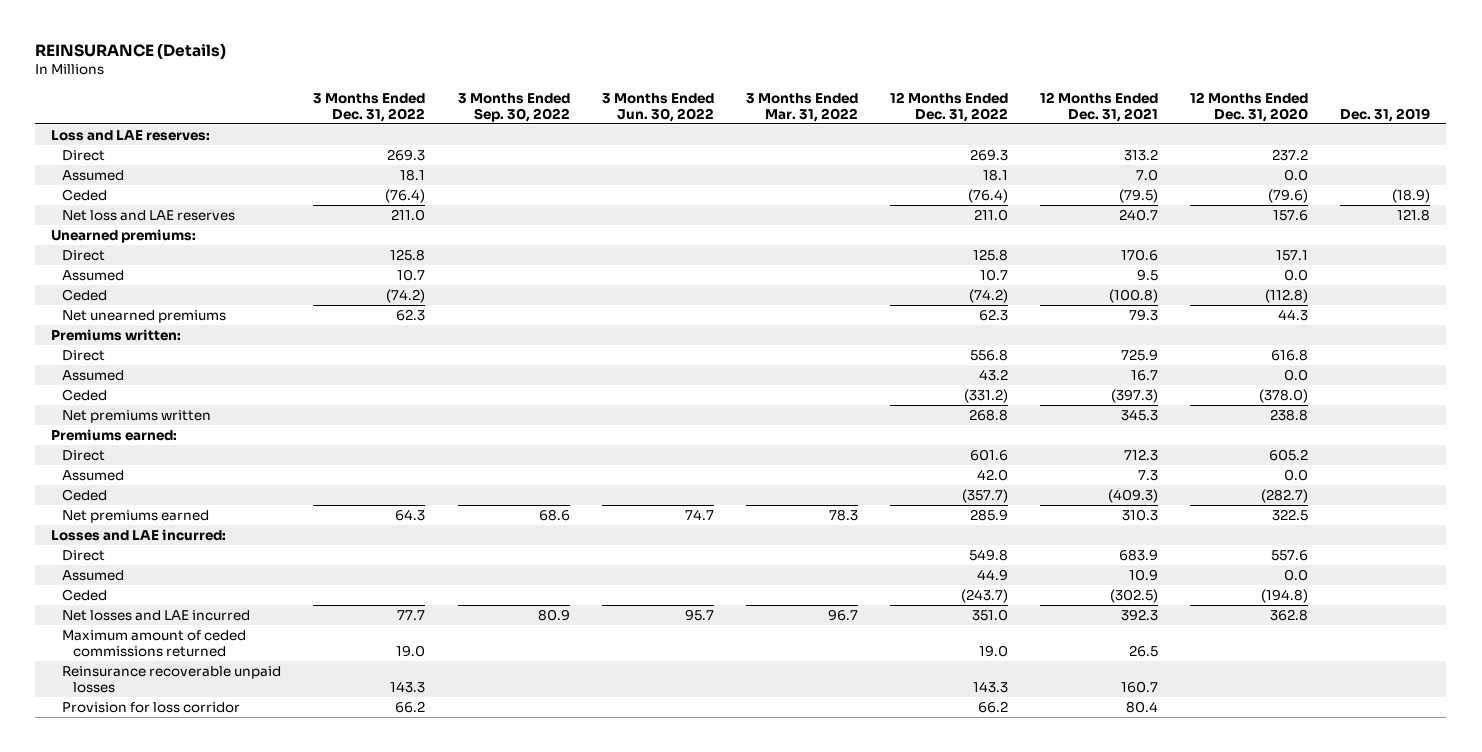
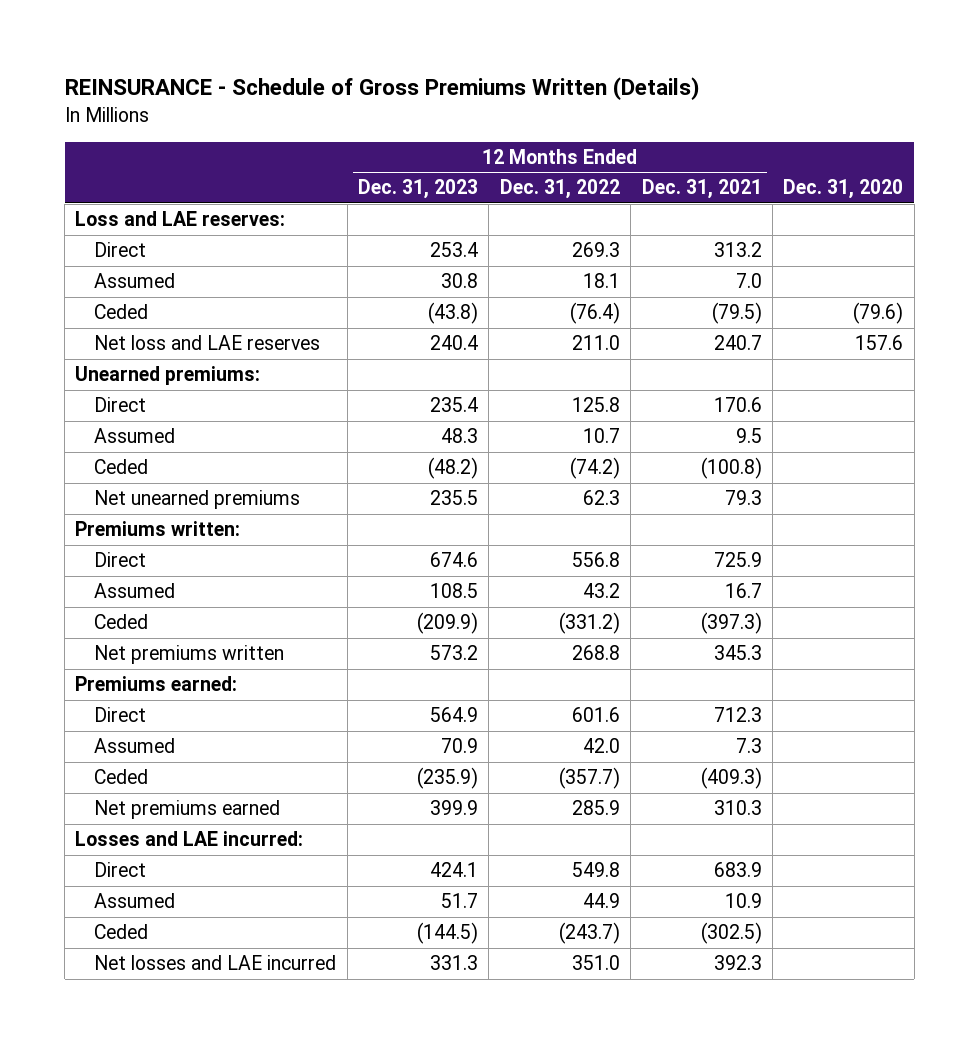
[35,43,227,60] REINSURANCE (Details) -> [64,77,699,101] REINSURANCE - Schedule of Gross Premiums Written (Details)
[313,92,426,122] 3 Months Ended Dec. 31, 2022 -> none
[457,92,570,122] 3 Months Ended Sep. 30, 2022 -> none
[601,92,714,122] 3 Months Ended Jun. 30, 2022 -> none
[745,92,858,122] 3 Months Ended Mar. 31, 2022 -> none
[1190,91,1309,122] 12 Months Ended Dec. 31, 2020 -> none
[1340,107,1431,122] Dec. 31, 2019 -> none
none -> [357,179,478,200] Dec. 31, 2023
none -> [783,179,904,200] Dec. 31, 2020
[62,629,247,657] Maximum amount of ceded commissions returned -> none
[62,665,282,693] Reinsurance recoverable unpaid losses -> none
[62,701,241,713] Provision for loss corridor -> none

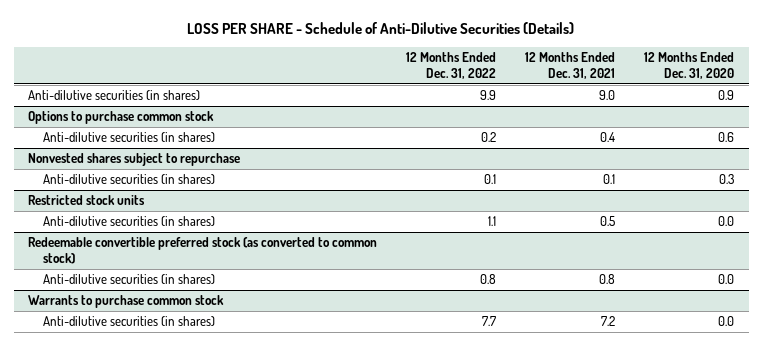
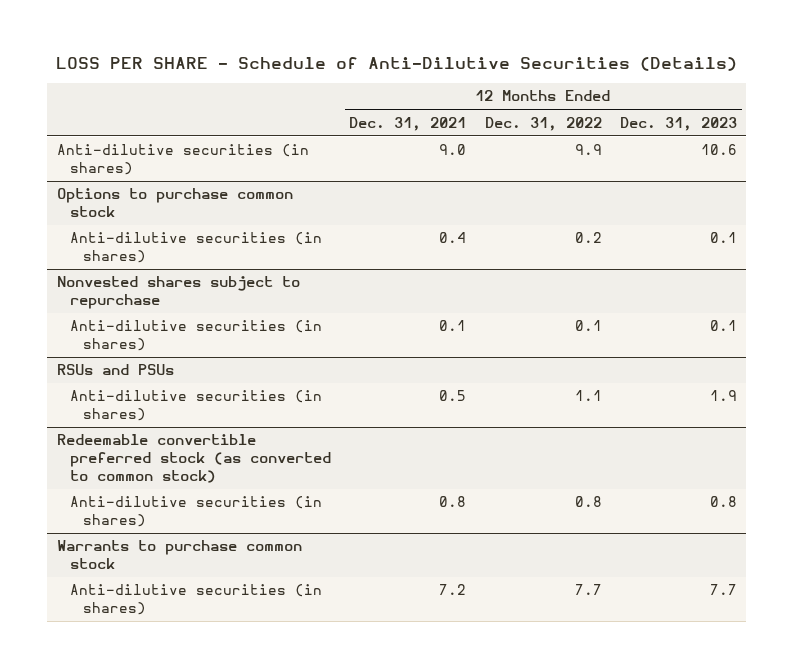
[644,52,735,80] 12 Months Ended Dec. 31, 2020 -> none
none -> [620,116,738,131] Dec. 31, 2023
[28,195,146,206] Restricted stock units -> [56,364,174,376] RSUs and PSUs

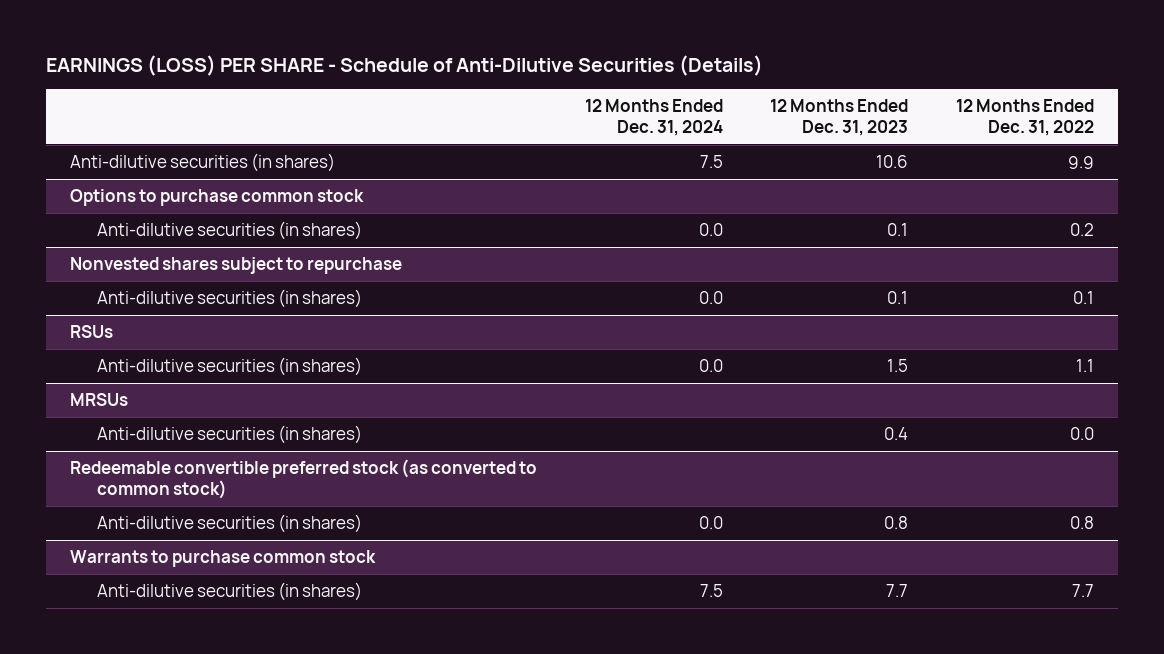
[55,57,737,72] LOSS PER SHARE - Schedule of Anti-Dilutive Securities (Details) -> [46,55,764,77] EARNINGS (LOSS) PER SHARE - Schedule of Anti-Dilutive Securities (Details)
[349,116,467,131] Dec. 31, 2021 -> none
none -> [584,99,723,137] 12 Months Ended Dec. 31, 2024
[56,364,174,376] RSUs and PSUs -> [69,325,113,339] RSUs
[710,390,738,402] 1.9 -> [887,359,909,373] 1.5
none -> [69,393,128,407] MRSUs
none -> [96,425,362,445] Anti-dilutive securities (in shares)

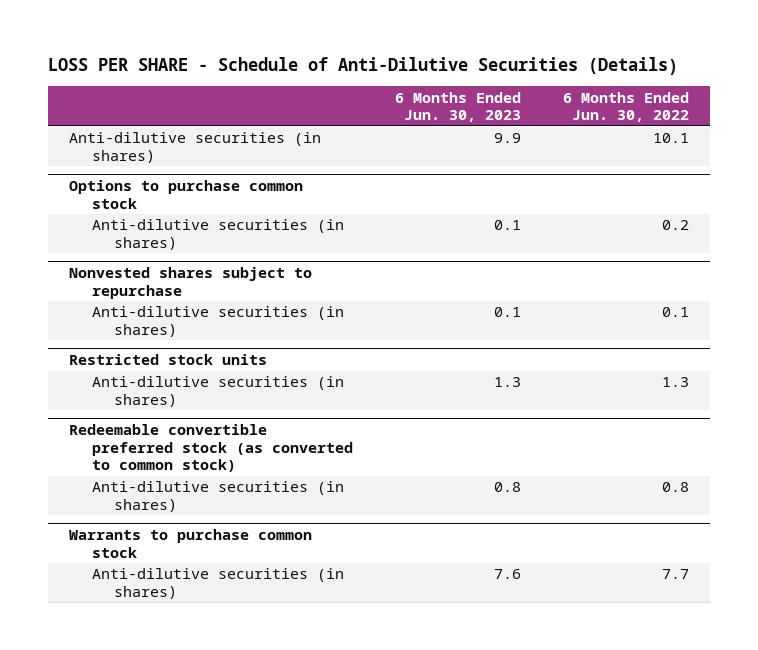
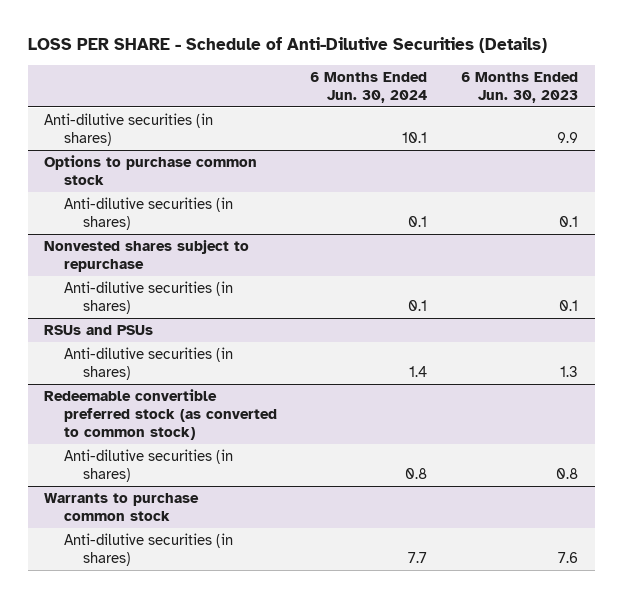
[562,91,689,123] 6 Months Ended Jun. 30, 2022 -> none
none -> [310,71,428,103] 6 Months Ended Jun. 30, 2024
[69,354,268,366] Restricted stock units -> [44,324,154,335] RSUs and PSUs

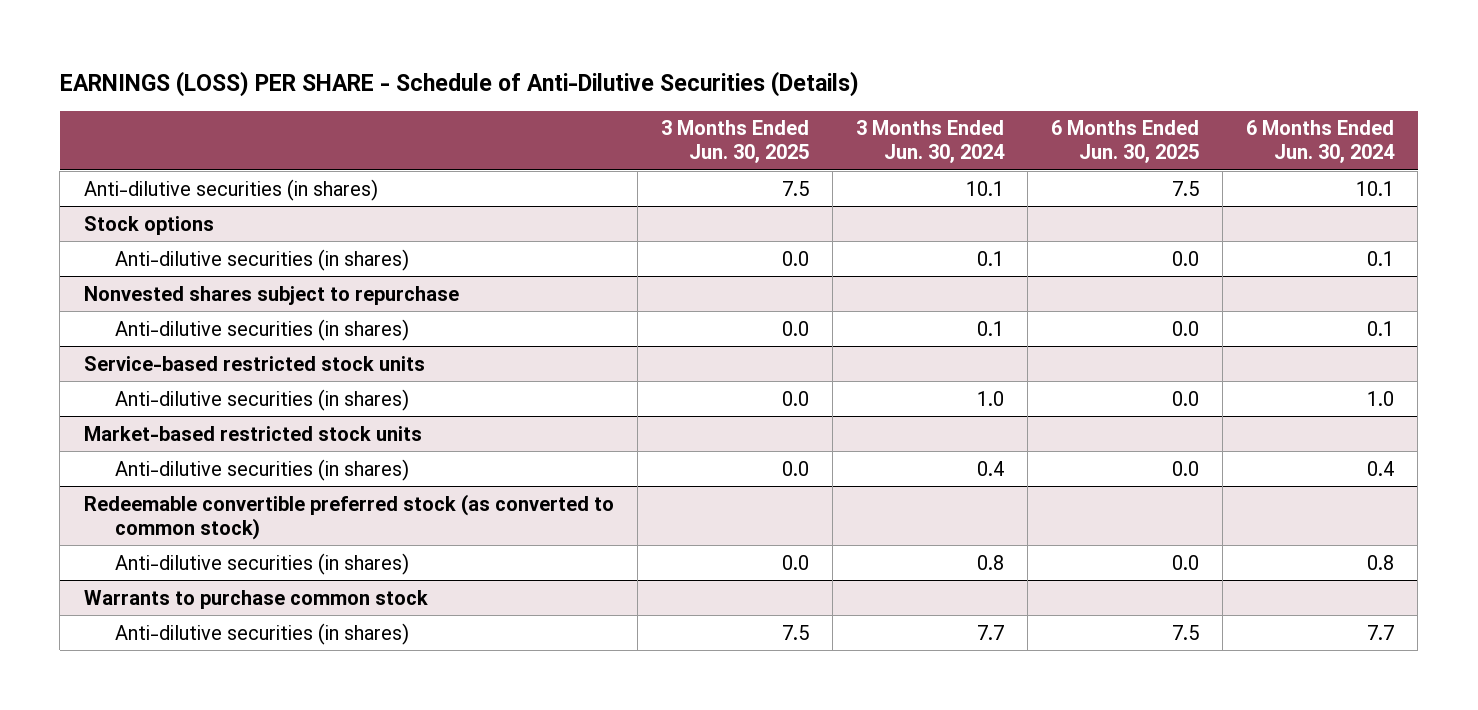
[27,37,547,54] LOSS PER SHARE - Schedule of Anti-Dilutive Securities (Details) -> [59,70,859,97] EARNINGS (LOSS) PER SHARE - Schedule of Anti-Dilutive Securities (Details)
[460,71,578,103] 6 Months Ended Jun. 30, 2023 -> none
none -> [660,120,809,164] 3 Months Ended Jun. 30, 2025
none -> [855,120,1005,164] 3 Months Ended Jun. 30, 2024
none -> [1051,120,1200,164] 6 Months Ended Jun. 30, 2025
[44,154,258,186] Options to purchase common stock -> [83,215,214,235] Stock options
[44,324,154,335] RSUs and PSUs -> none
none -> [83,355,425,371] Service-based restricted stock units
[409,366,428,378] 1.4 -> [1367,390,1395,406] 1.0
none -> [83,425,422,441] Market-based restricted stock units
none -> [114,458,409,481] Anti-dilutive securities (in shares)

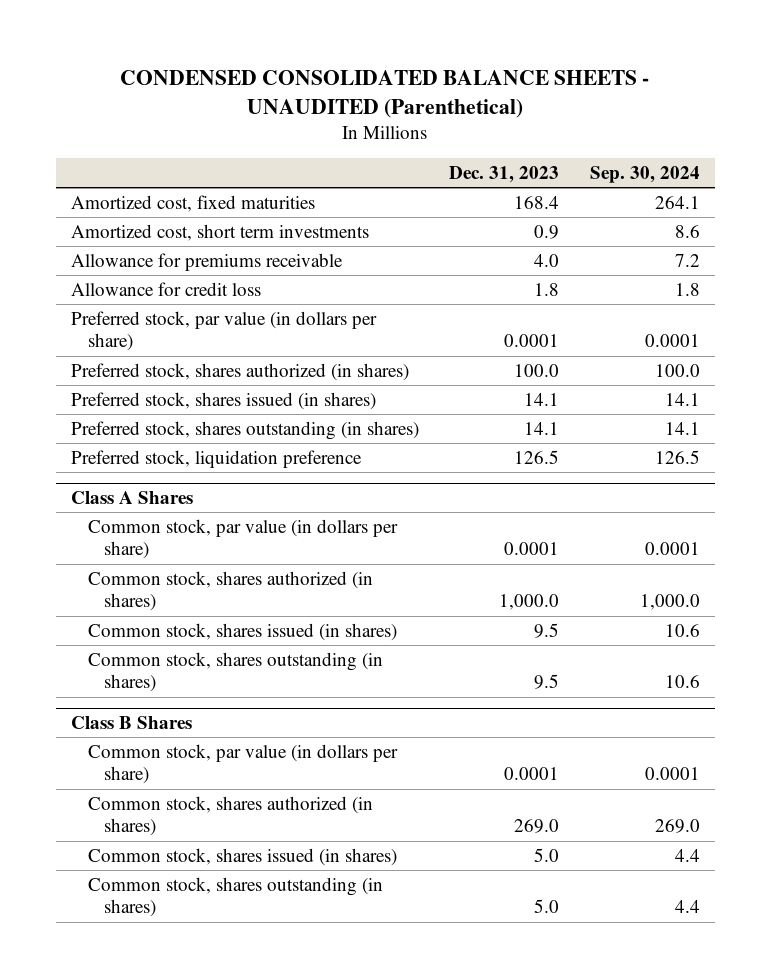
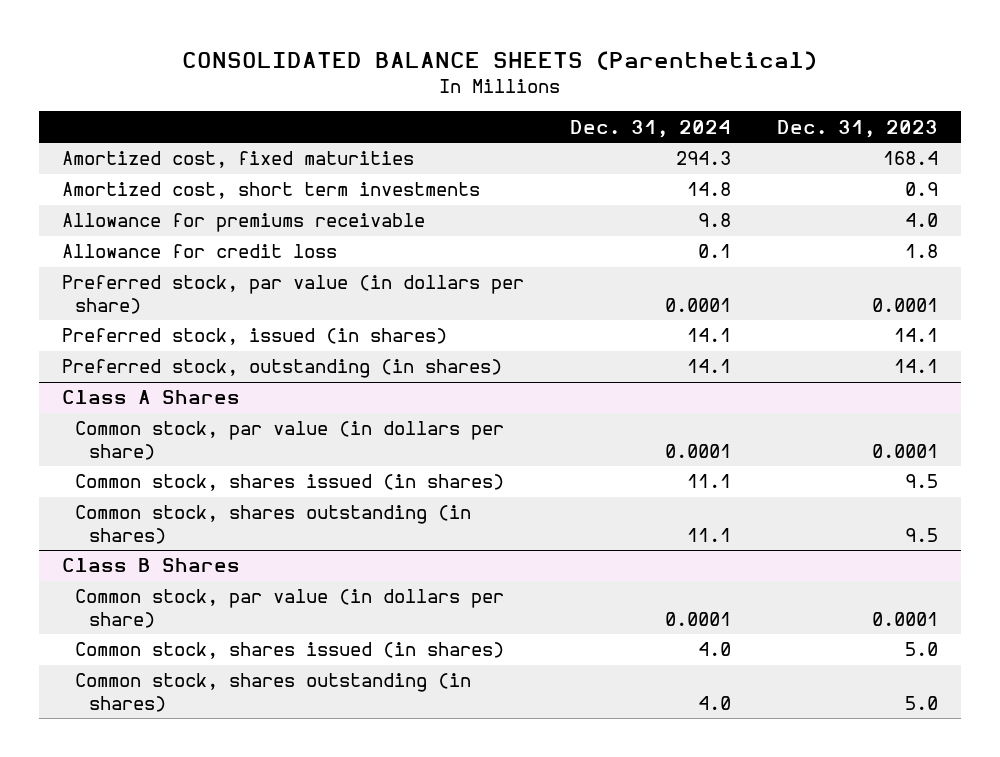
[120,69,650,118] CONDENSED CONSOLIDATED BALANCE SHEETS - UNAUDITED (Parenthetical) -> [181,50,817,70] CONSOLIDATED BALANCE SHEETS (Parenthetical)
[589,165,700,183] Sep. 30, 2024 -> none
none -> [569,119,731,138] Dec. 31, 2024
[70,362,409,381] Preferred stock, shares authorized (in shares) -> none
[70,449,362,468] Preferred stock, liquidation preference -> none
[70,391,376,410] Preferred stock, shares issued (in shares) -> [61,328,447,346] Preferred stock, issued (in shares)
[70,420,419,440] Preferred stock, shares outstanding (in shares) -> [61,359,502,379] Preferred stock, outstanding (in shares)
[87,570,373,612] Common stock, shares authorized (in shares) -> none
[87,795,373,837] Common stock, shares authorized (in shares) -> none

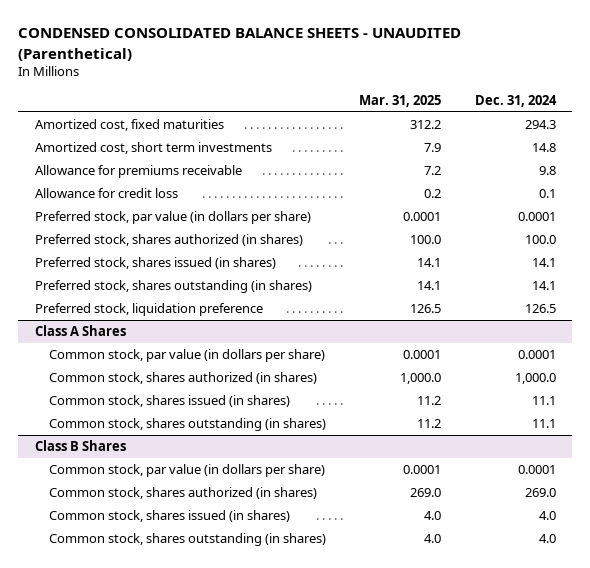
[181,50,817,70] CONSOLIDATED BALANCE SHEETS (Parenthetical) -> [17,28,461,61] CONDENSED CONSOLIDATED BALANCE SHEETS - UNAUDITED (Parenthetical)
[777,119,939,138] Dec. 31, 2023 -> none
none -> [359,95,442,108] Mar. 31, 2025
none -> [34,233,303,246] Preferred stock, shares authorized (in shares)
[61,328,447,346] Preferred stock, issued (in shares) -> [34,256,276,269] Preferred stock, shares issued (in shares)
[61,359,502,379] Preferred stock, outstanding (in shares) -> [34,279,312,293] Preferred stock, shares outstanding (in shares)
none -> [34,302,263,316] Preferred stock, liquidation preference
none -> [48,371,317,384] Common stock, shares authorized (in shares)
none -> [48,486,317,499] Common stock, shares authorized (in shares)

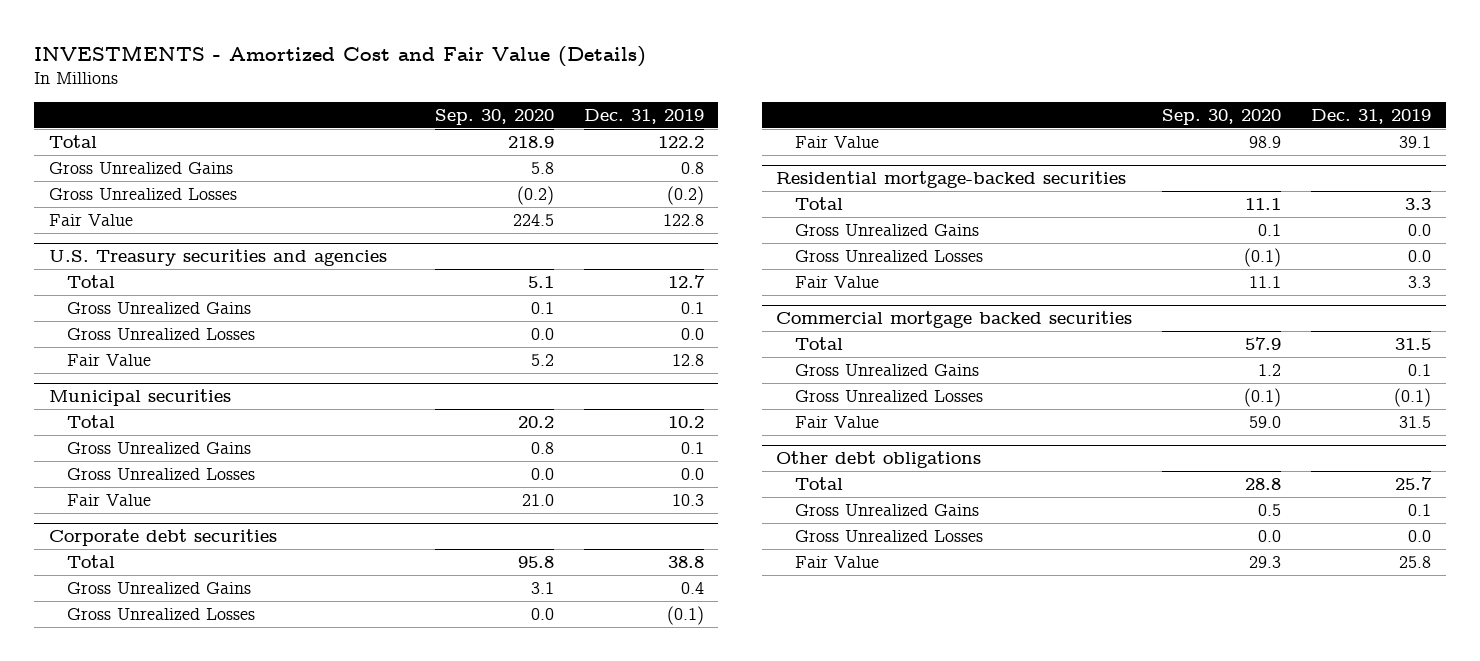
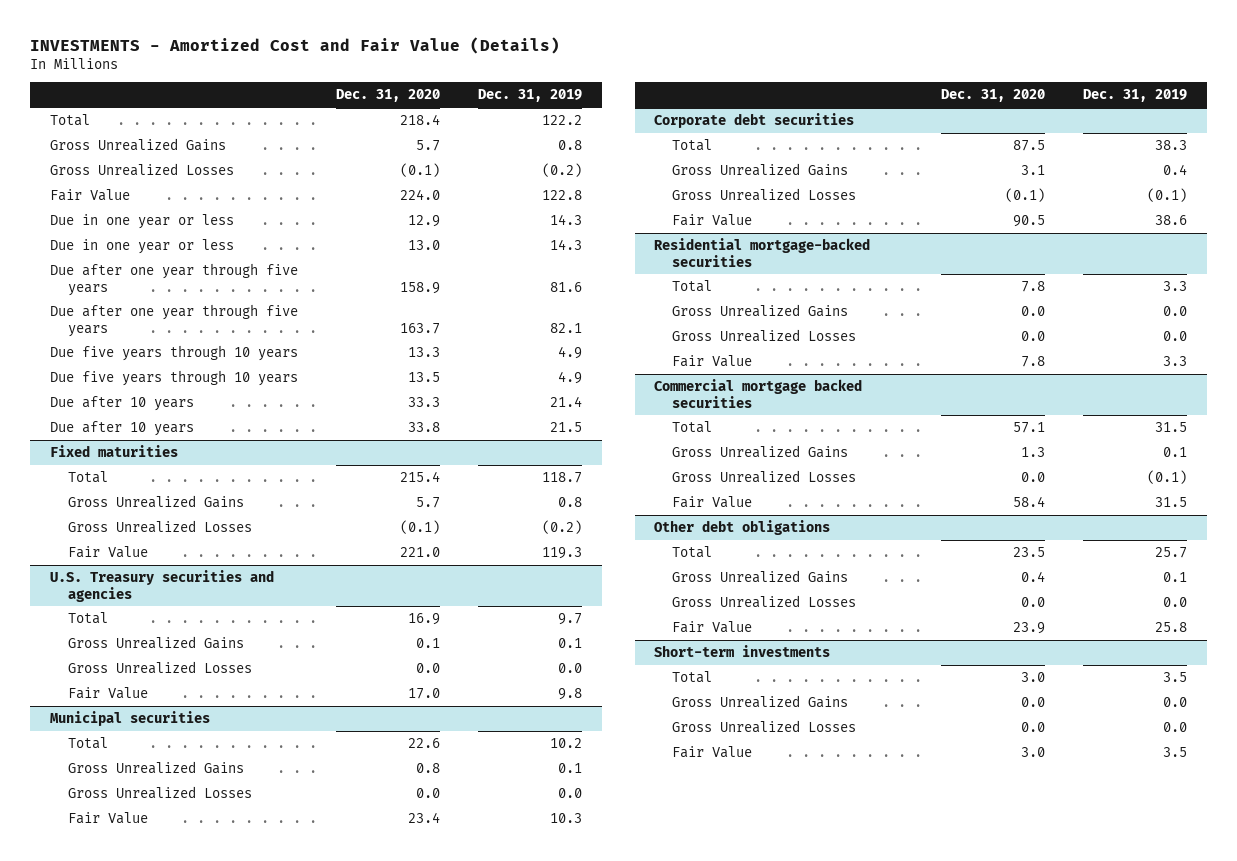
[434,108,554,125] Sep. 30, 2020 -> none
none -> [336,89,441,103] Dec. 31, 2020
none -> [49,214,234,230] Due in one year or less
none -> [49,239,234,255] Due in one year or less
none -> [49,263,298,296] Due after one year through five years
none -> [49,304,298,337] Due after one year through five years
none -> [49,345,298,362] Due five years through 10 years
none -> [49,370,298,387] Due five years through 10 years
none -> [49,396,194,412] Due after 10 years
none -> [49,421,194,437] Due after 10 years
none -> [49,445,178,458] Fixed maturities
none -> [67,471,108,484] Total
none -> [67,495,244,509] Gross Unrealized Gains
none -> [67,520,252,534] Gross Unrealized Losses
none -> [67,546,148,559] Fair Value
[667,274,705,288] 12.7 -> [558,613,583,626] 9.7
[671,353,704,366] 12.8 -> [558,688,583,701] 9.8
[667,555,704,568] 38.8 -> [1155,140,1188,151] 38.3
[1398,135,1431,148] 39.1 -> [1155,215,1188,226] 38.6
none -> [654,645,831,658] Short-term investments
none -> [672,671,713,684] Total
none -> [672,695,849,709] Gross Unrealized Gains
none -> [672,720,857,734] Gross Unrealized Losses
none -> [672,746,753,759] Fair Value

